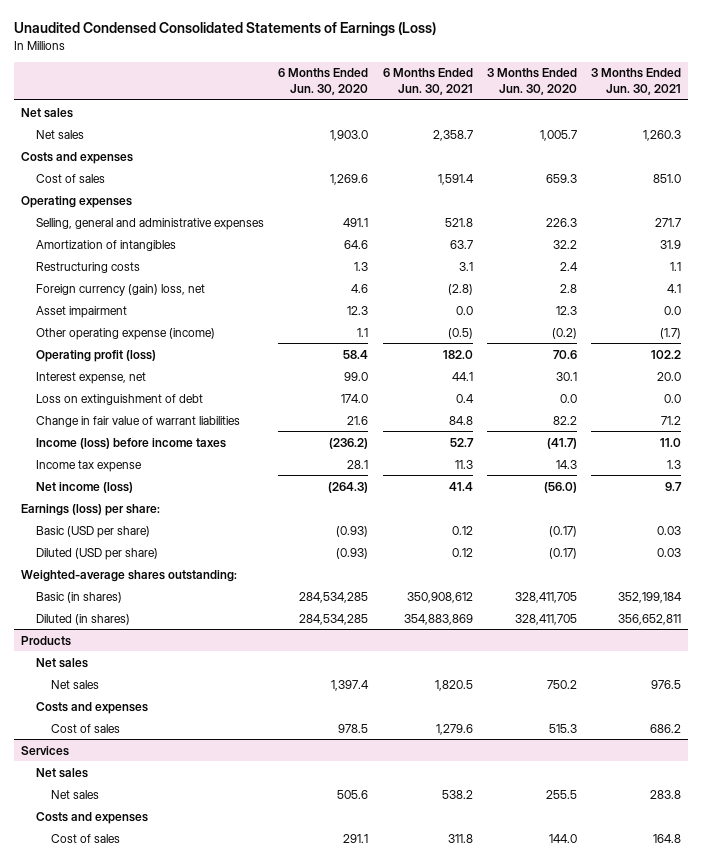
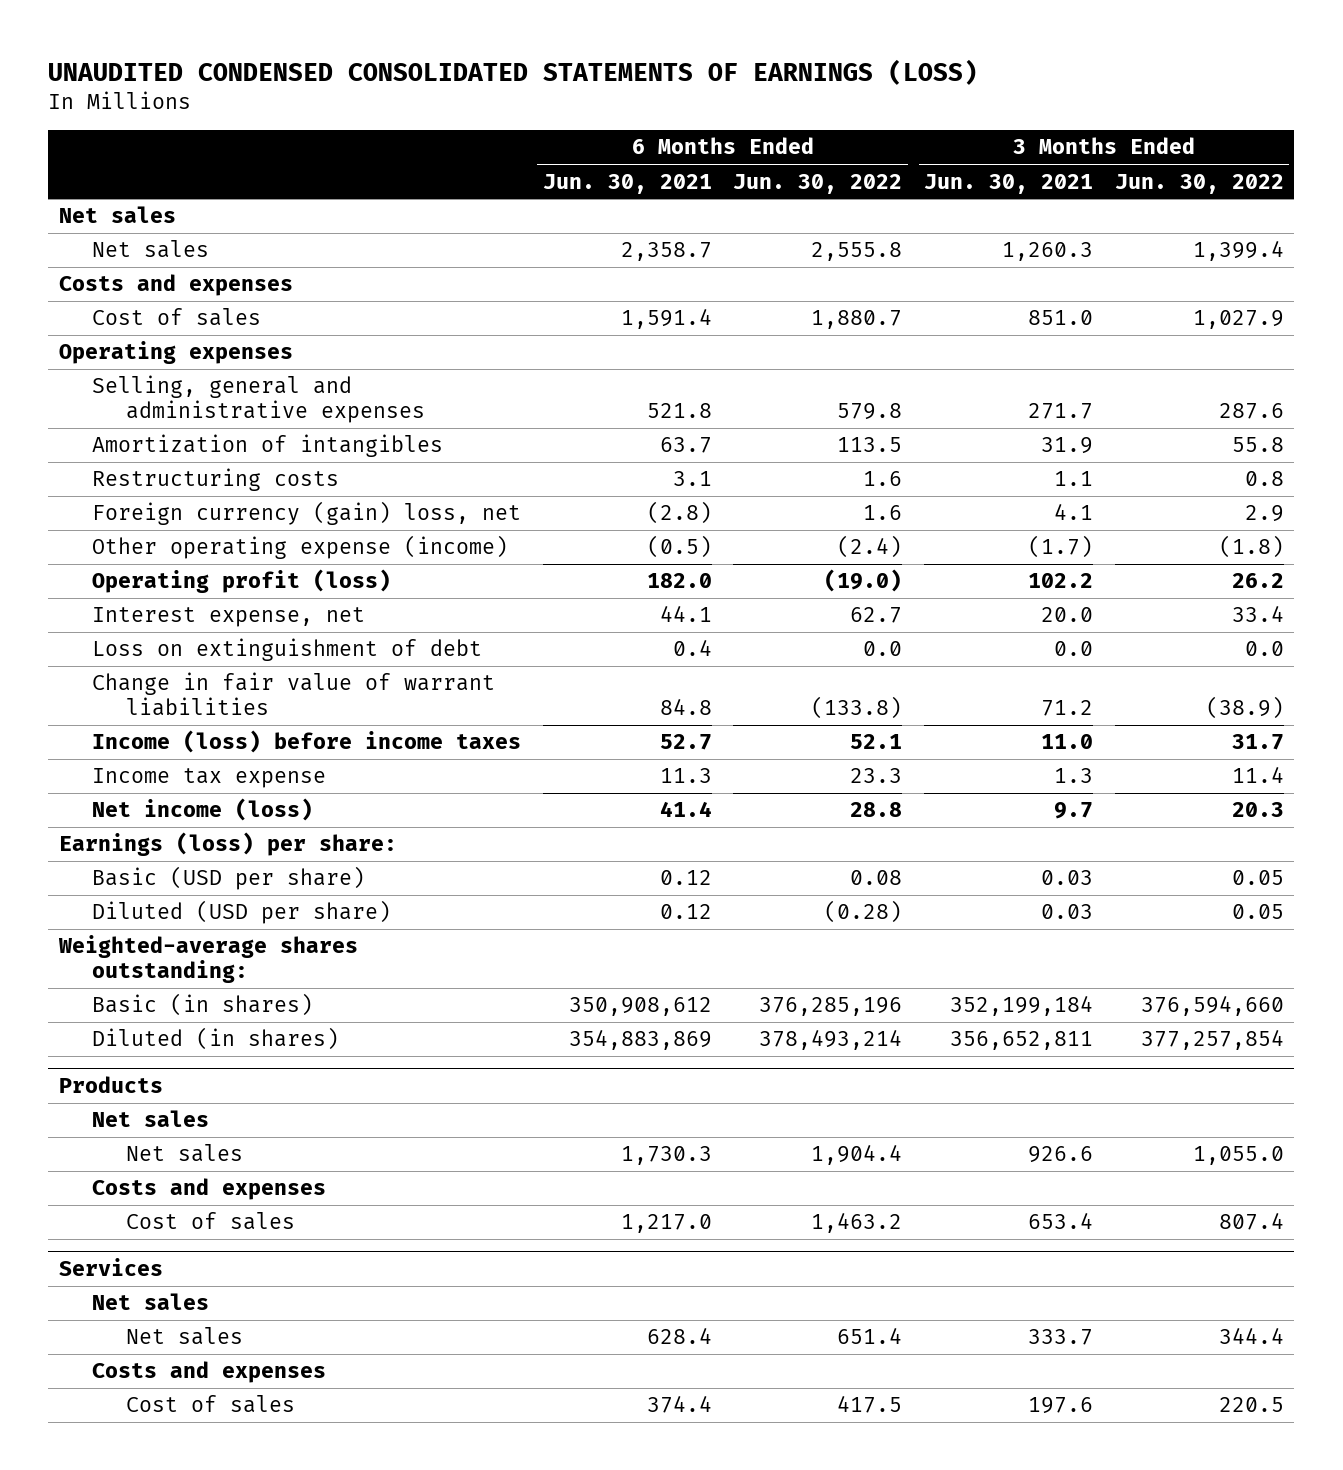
[14,22,437,37] Unaudited Condensed Consolidated Statements of Earnings (Loss) -> [48,58,979,85] UNAUDITED CONDENSED CONSOLIDATED STATEMENTS OF EARNINGS (LOSS)
[278,68,369,96] 6 Months Ended Jun. 30, 2020 -> none
[486,68,577,96] 3 Months Ended Jun. 30, 2020 -> none
none -> [733,173,903,194] Jun. 30, 2022
none -> [1114,173,1284,194] Jun. 30, 2022
[35,305,127,318] Asset impairment -> none
[434,679,473,691] 1,820.5 -> [620,1146,712,1166] 1,730.3
[651,679,682,689] 976.5 -> [1028,1146,1094,1164] 926.6
[435,723,473,735] 1,279.6 -> [620,1214,712,1234] 1,217.0
[650,723,682,733] 686.2 -> [1028,1212,1094,1230] 653.4
[441,789,473,799] 538.2 -> [646,1327,712,1345] 628.4
[650,789,682,799] 283.8 -> [1028,1329,1094,1346] 333.7
[447,833,473,843] 311.8 -> [646,1395,712,1414] 374.4
[653,833,682,843] 164.8 -> [1028,1397,1094,1415] 197.6

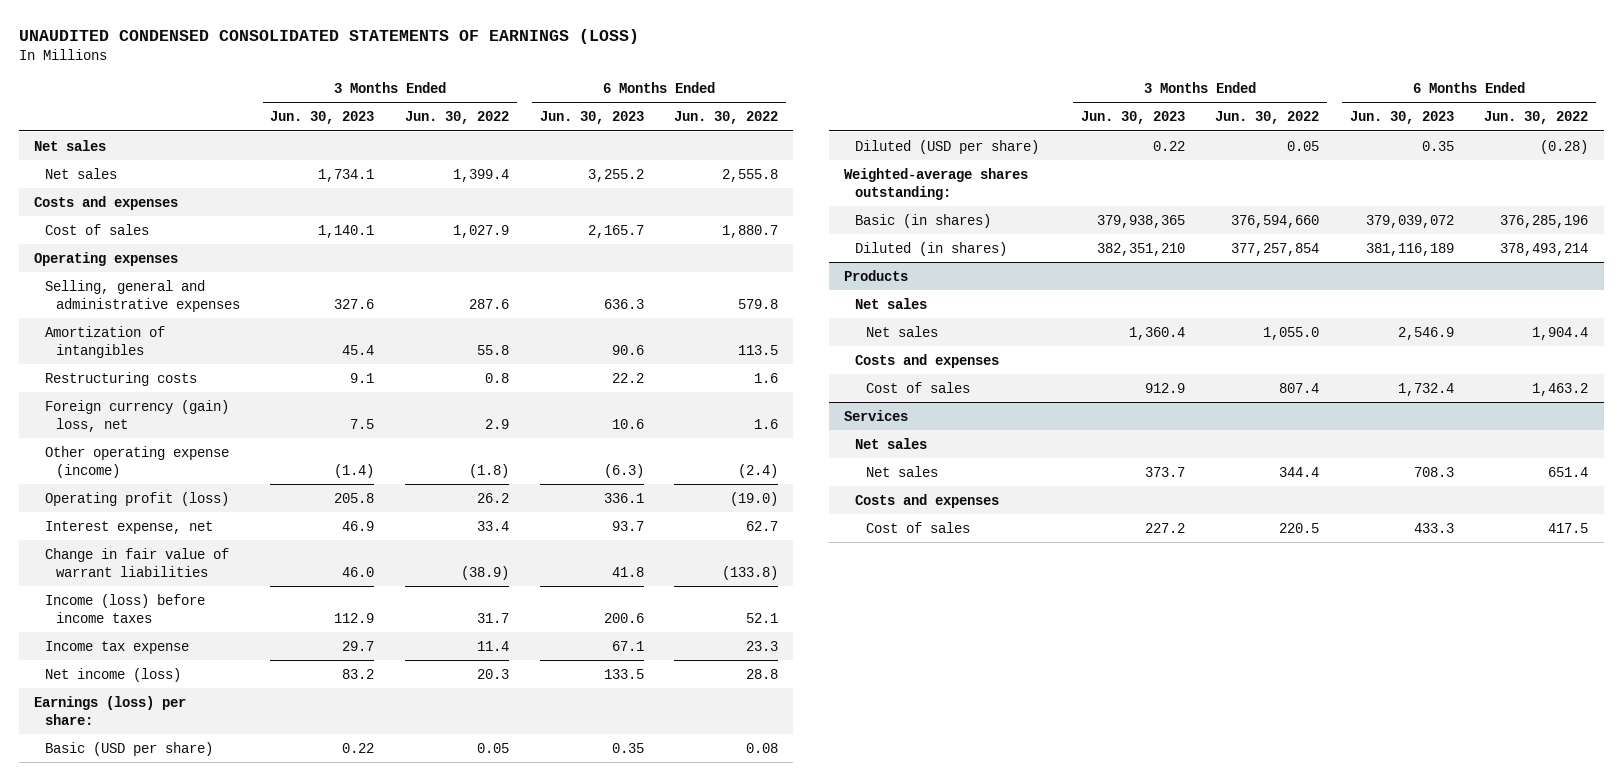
[542,173,712,194] Jun. 30, 2021 -> none
[924,173,1094,194] Jun. 30, 2021 -> none
none -> [270,111,375,125] Jun. 30, 2023
none -> [539,111,644,125] Jun. 30, 2023
[92,638,483,662] Loss on extinguishment of debt -> none

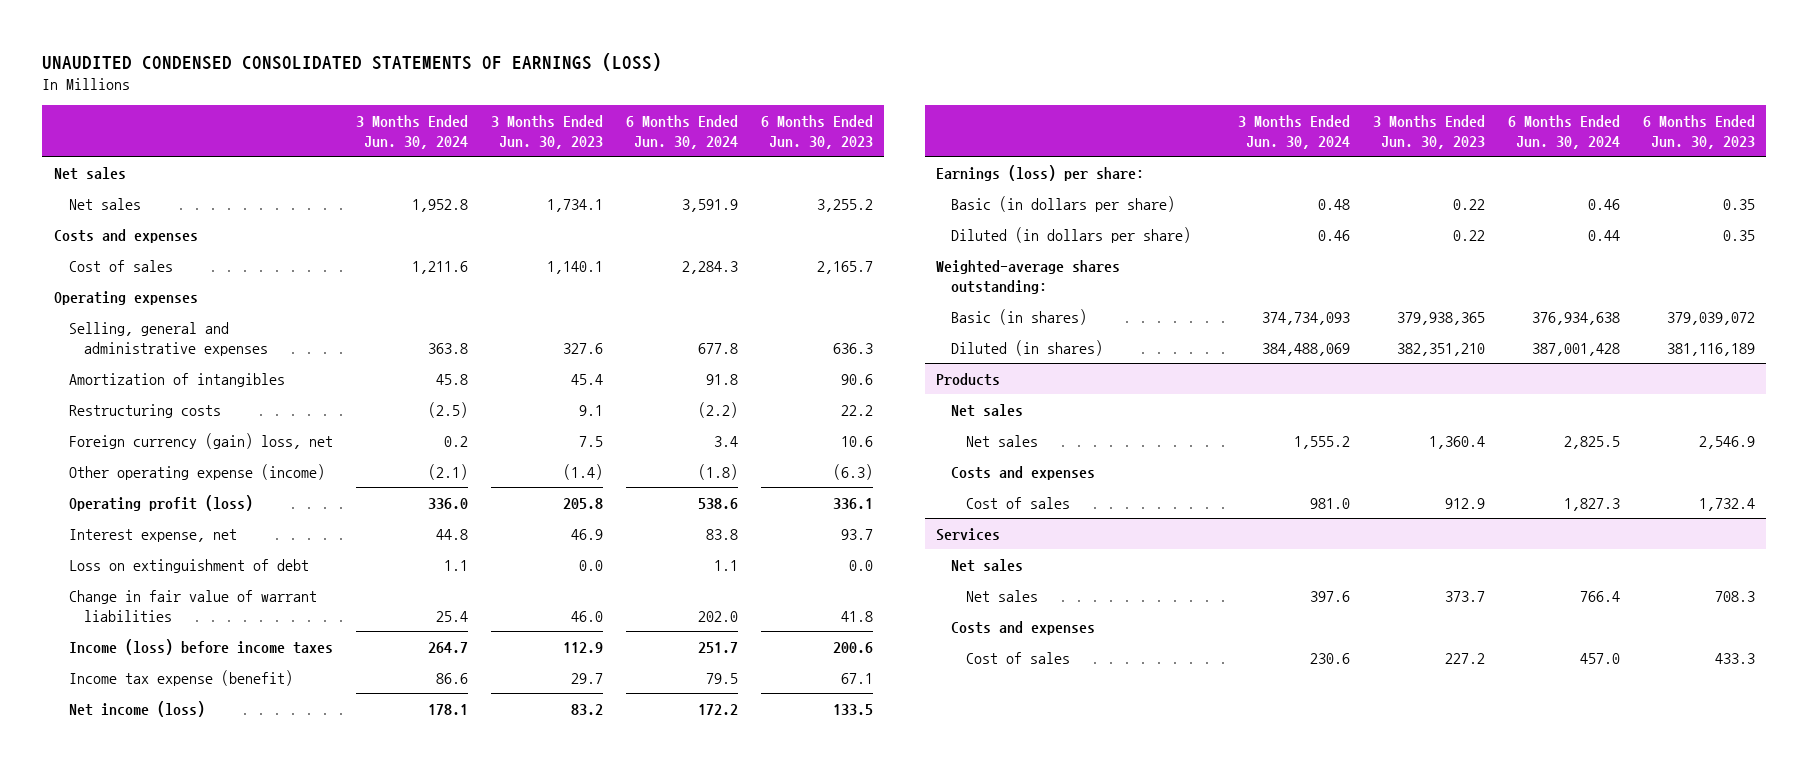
[405,111,510,125] Jun. 30, 2022 -> none
[674,111,779,125] Jun. 30, 2022 -> none
none -> [356,115,469,150] 3 Months Ended Jun. 30, 2024
none -> [625,115,738,150] 6 Months Ended Jun. 30, 2024
none -> [69,558,310,573] Loss on extinguishment of debt
[44,640,189,654] Income tax expense -> [69,669,294,686] Income tax expense (benefit)
[44,741,213,756] Basic (USD per share) -> [951,195,1176,212] Basic (in dollars per share)
[855,139,1040,154] Diluted (USD per share) -> [951,226,1192,243] Diluted (in dollars per share)

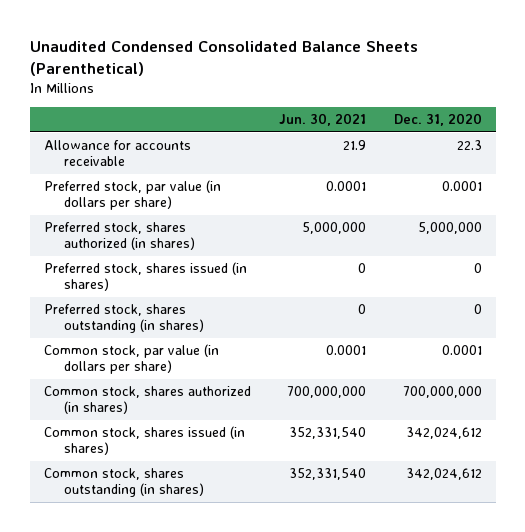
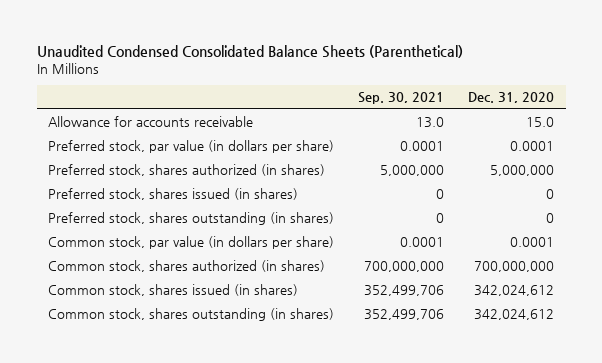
[278,113,366,127] Jun. 30, 2021 -> none
none -> [358,92,445,105] Sep. 30, 2021
[456,140,482,151] 22.3 -> [525,117,554,128] 15.0

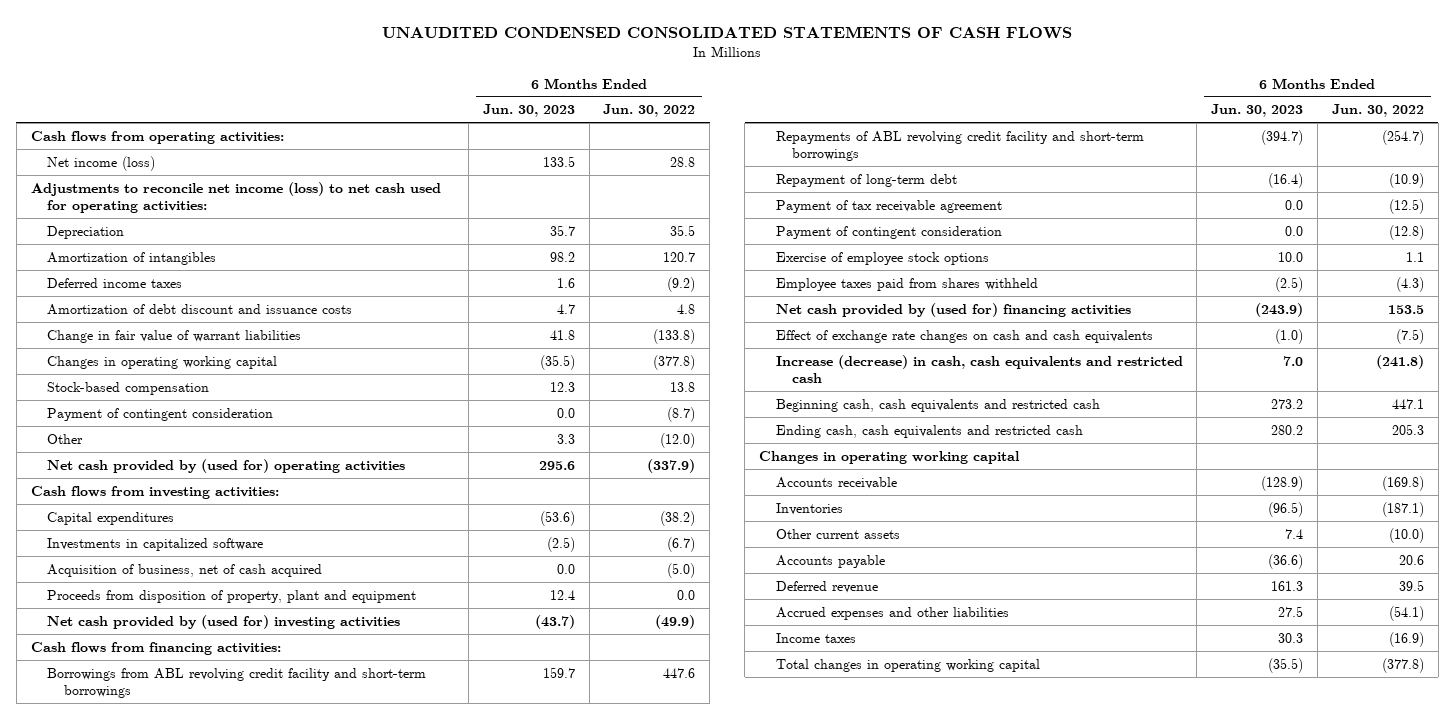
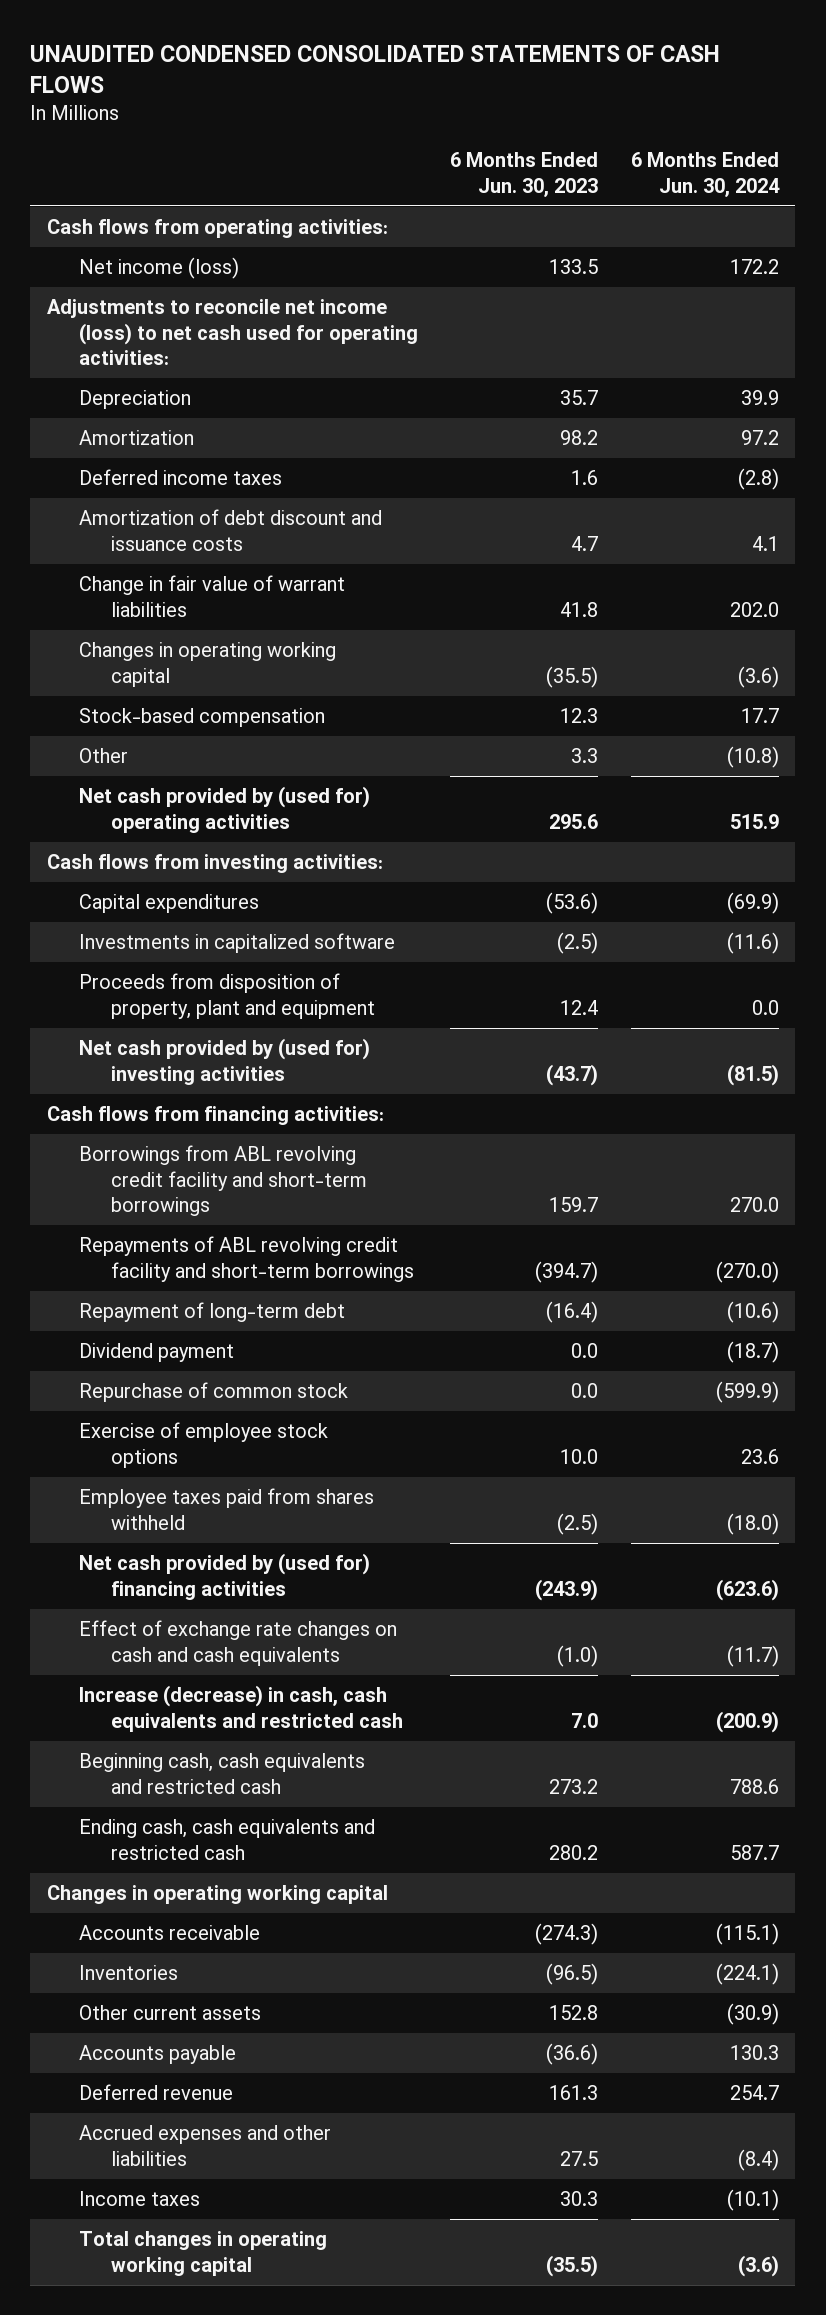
[603,104,696,118] Jun. 30, 2022 -> none
none -> [630,152,780,197] 6 Months Ended Jun. 30, 2024
[47,251,217,265] Amortization of intangibles -> [78,430,194,446] Amortization
[47,407,274,421] Payment of contingent consideration -> none
[47,563,323,577] Acquisition of business, net of cash acquired -> none
[775,199,1002,213] Payment of tax receivable agreement -> none
[775,225,1002,239] Payment of contingent consideration -> none
none -> [78,1343,234,1363] Dividend payment
none -> [78,1382,348,1403] Repurchase of common stock
[1261,475,1304,491] (128.9) -> [535,1923,599,1946] (274.3)
[1285,528,1304,539] 7.4 -> [549,2005,599,2021] 152.8

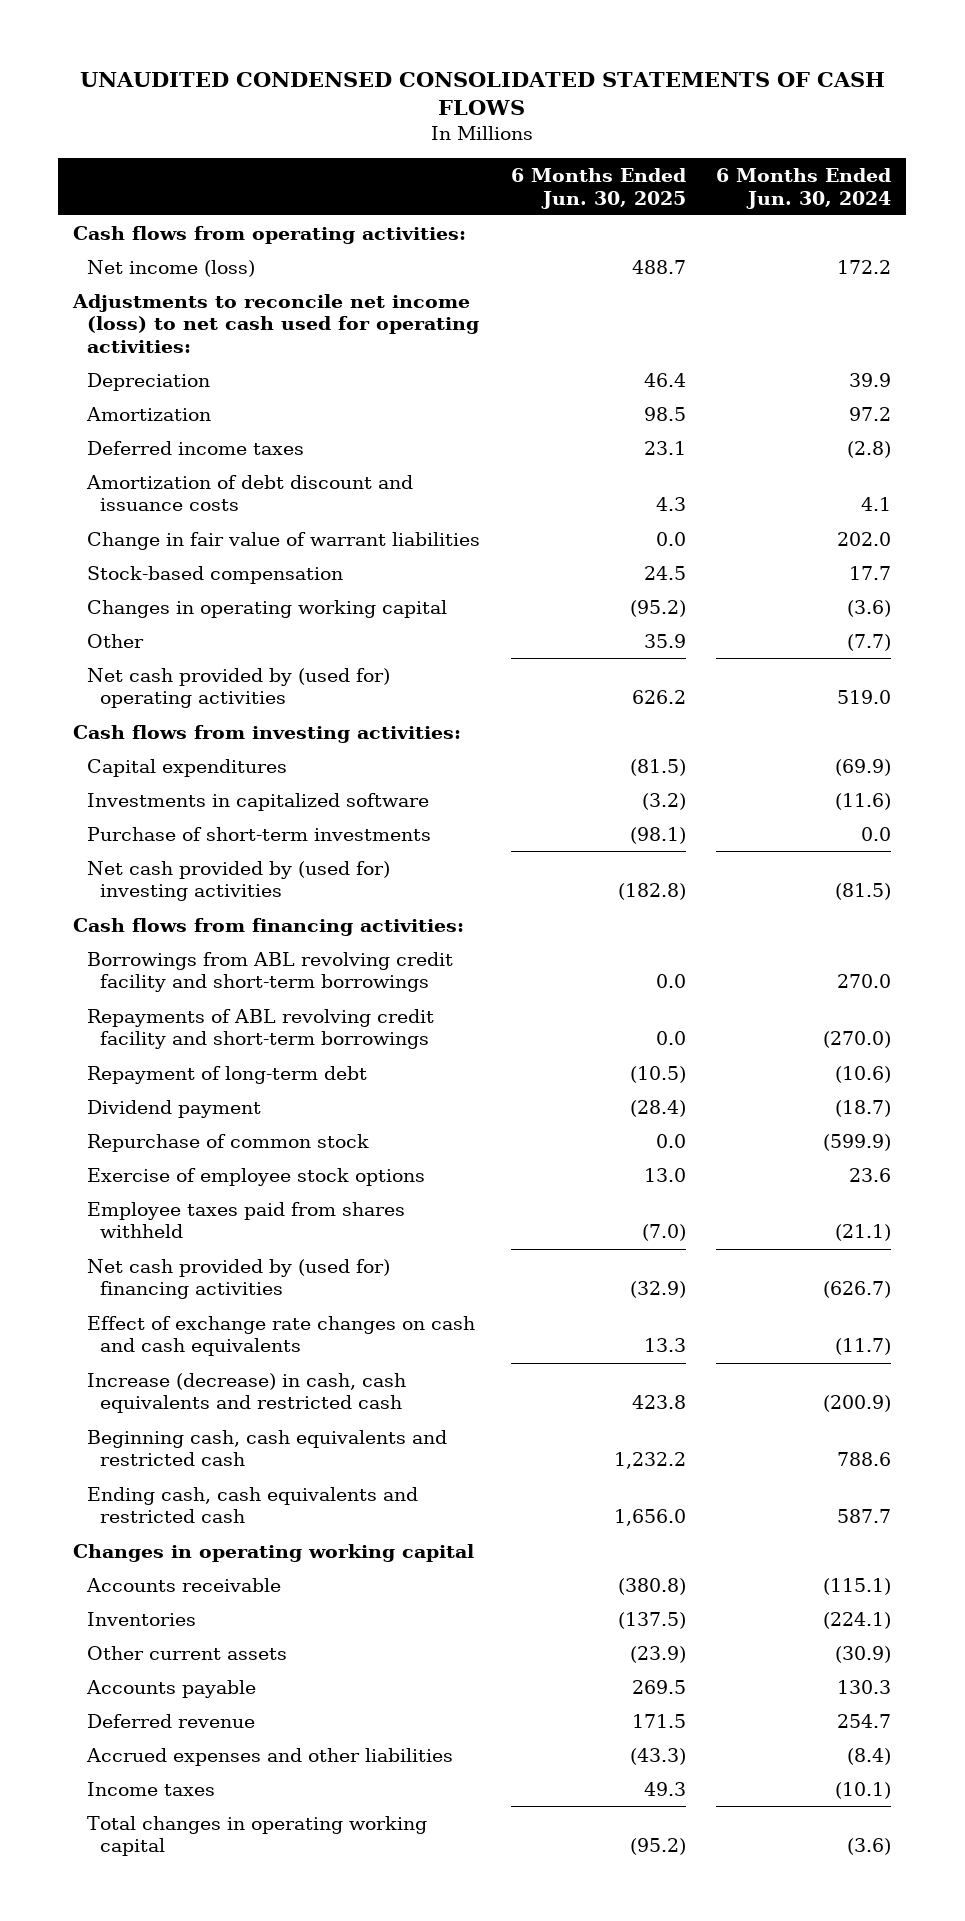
[450,152,599,197] 6 Months Ended Jun. 30, 2023 -> none
none -> [510,168,686,209] 6 Months Ended Jun. 30, 2025
[78,642,336,687] Changes in operating working capital -> [86,599,447,618] Changes in operating working capital
[726,746,779,769] (10.8) -> [847,633,892,651] (7.7)
[729,813,779,829] 515.9 -> [837,690,892,705] 519.0
[78,973,375,1019] Proceeds from disposition of property, plant and equipment -> none
none -> [86,826,431,841] Purchase of short-term investments
[726,1512,779,1535] (18.0) -> [835,1224,892,1242] (21.1)
[715,1578,779,1601] (623.6) -> [823,1281,892,1299] (626.7)

